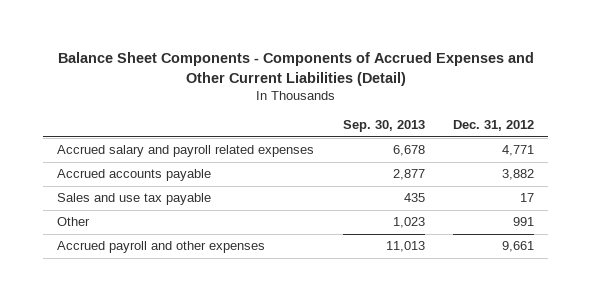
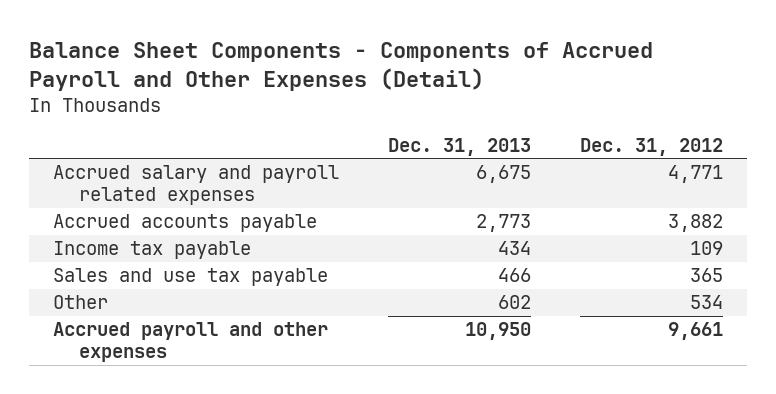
[57,52,534,86] Balance Sheet Components - Components of Accrued Expenses and Other Current Liabilities (Detail) -> [29,42,654,92] Balance Sheet Components - Components of Accrued Payroll and Other Expenses (Detail)
[342,120,425,133] Sep. 30, 2013 -> none
none -> [388,137,532,156] Dec. 31, 2013
none -> [53,241,252,260] Income tax payable
[520,193,535,203] 17 -> [689,268,723,283] 365
[513,217,535,227] 991 -> [689,295,723,310] 534

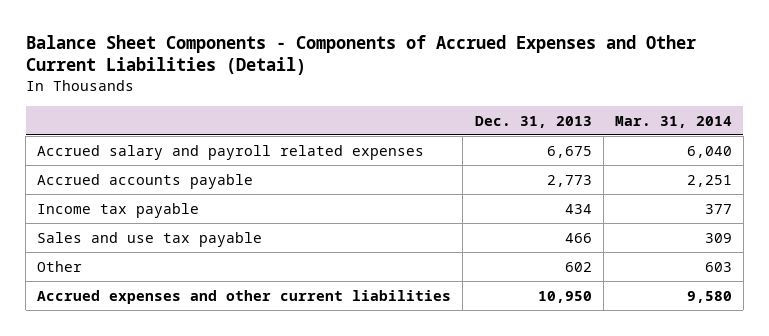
[29,42,654,92] Balance Sheet Components - Components of Accrued Payroll and Other Expenses (Detail) -> [25,34,696,76] Balance Sheet Components - Components of Accrued Expenses and Other Current Liabilities (Detail)
[579,137,723,156] Dec. 31, 2012 -> none
none -> [614,115,732,128] Mar. 31, 2014
[53,322,329,363] Accrued payroll and other expenses -> [37,289,452,304] Accrued expenses and other current liabilities

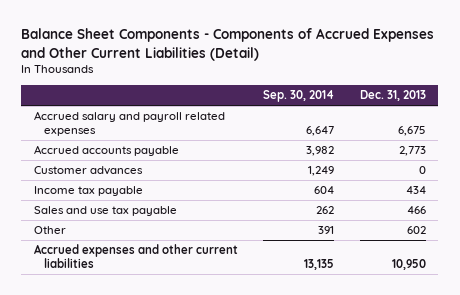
[614,115,732,128] Mar. 31, 2014 -> none
none -> [263,90,335,103] Sep. 30, 2014
none -> [33,166,143,176] Customer advances

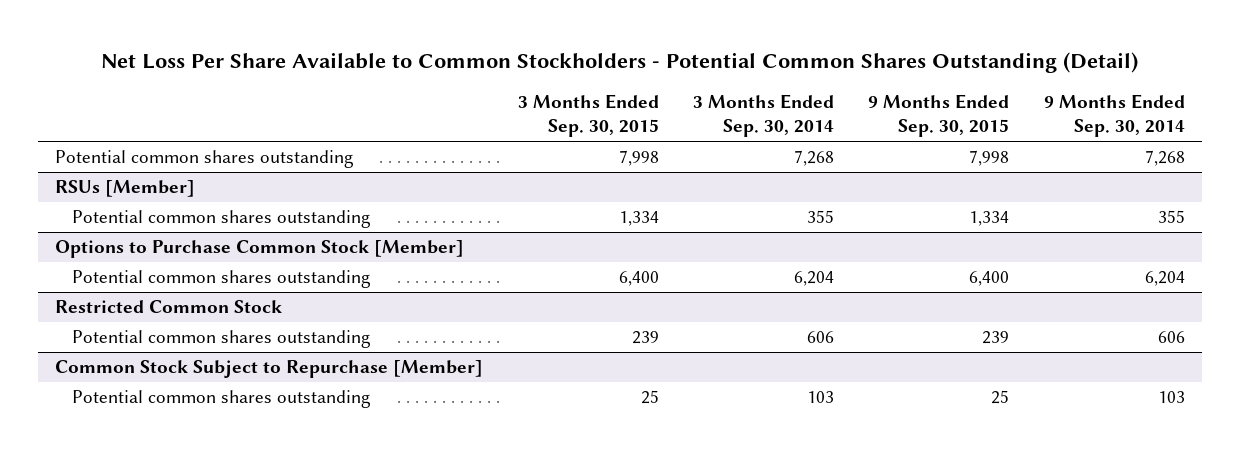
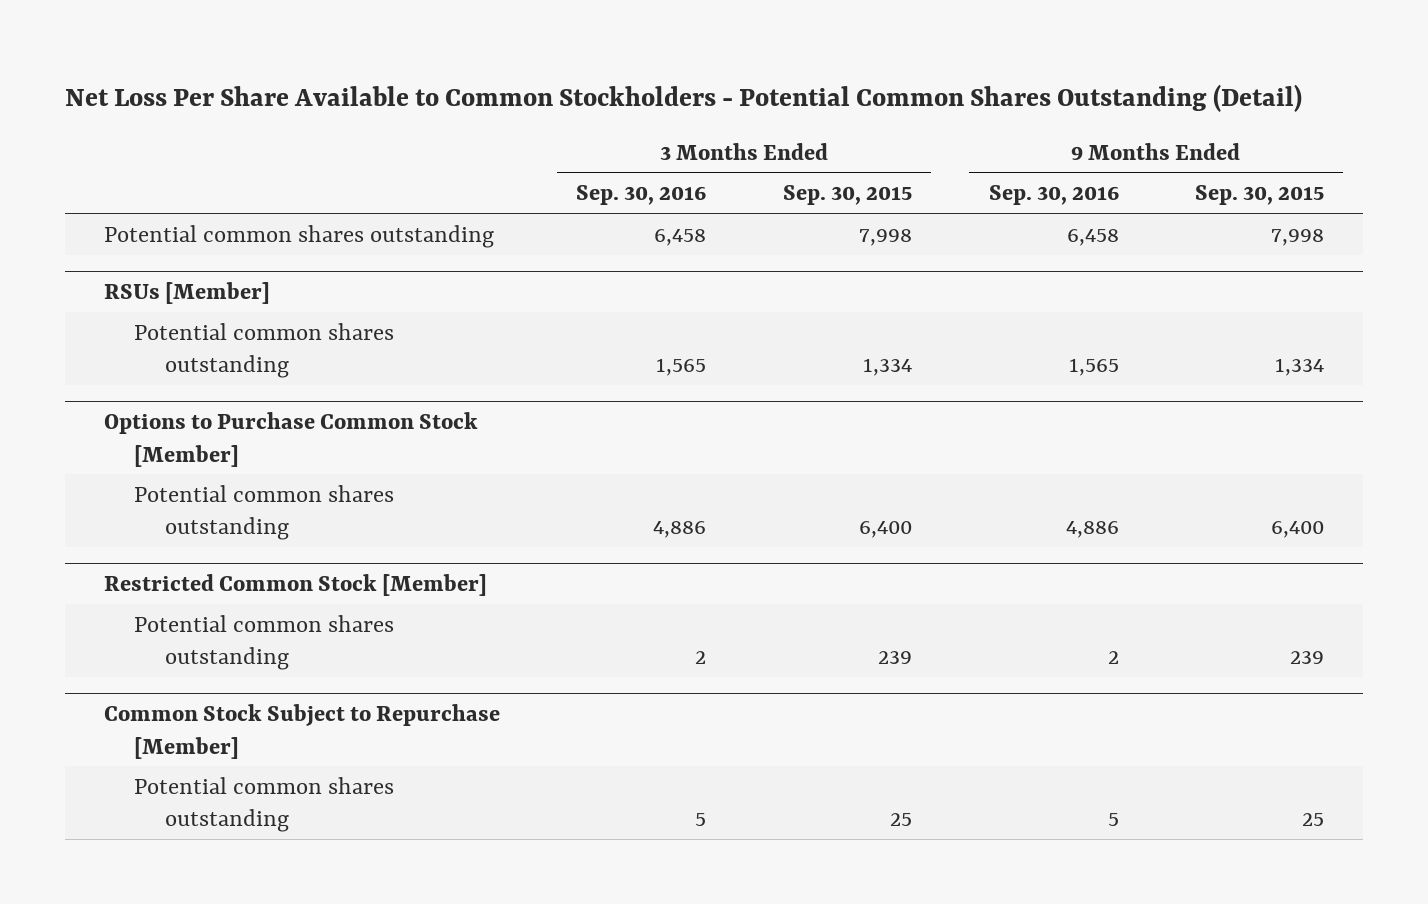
[692,94,834,138] 3 Months Ended Sep. 30, 2014 -> none
[1043,94,1185,138] 9 Months Ended Sep. 30, 2014 -> none
none -> [576,185,707,206] Sep. 30, 2016
none -> [988,185,1119,206] Sep. 30, 2016
[55,300,283,314] Restricted Common Stock -> [103,574,487,597] Restricted Common Stock [Member]

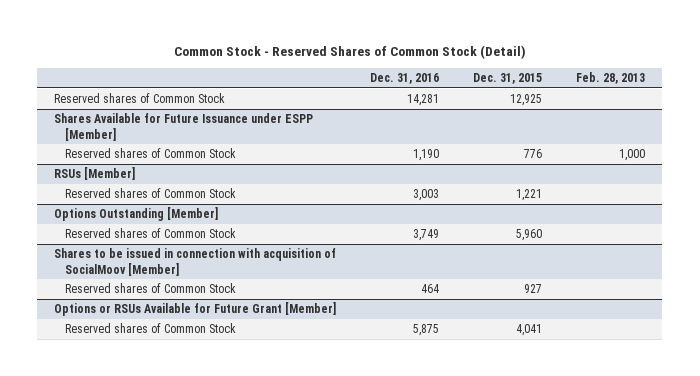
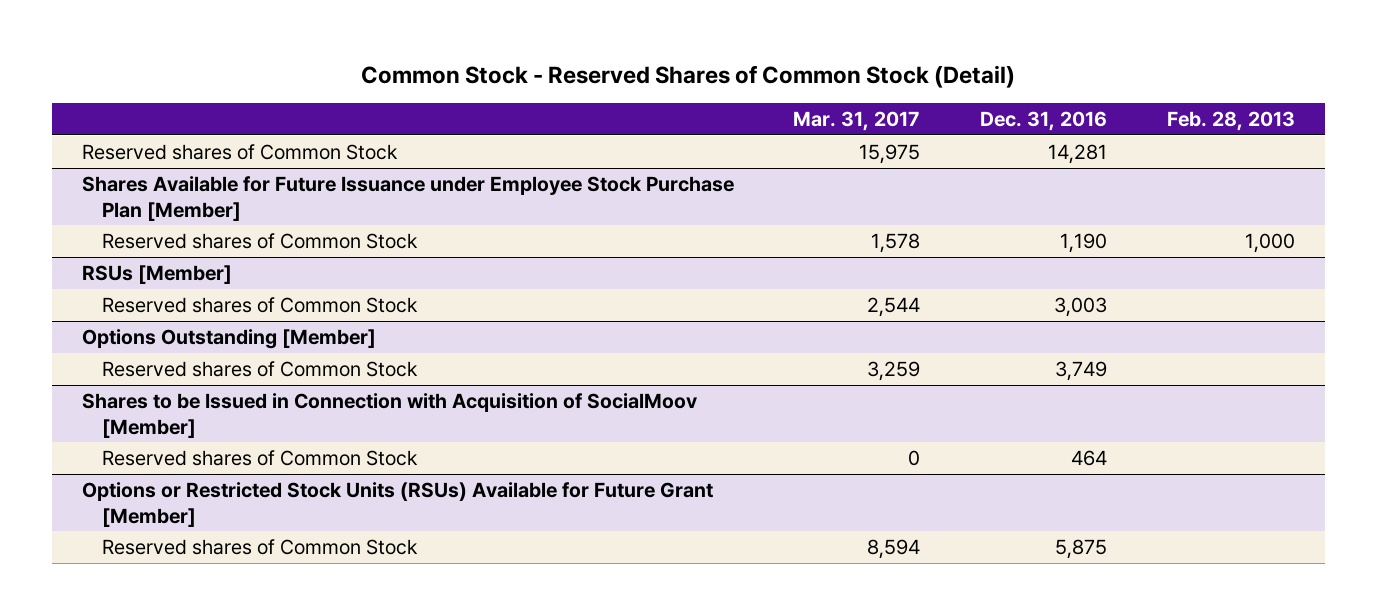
[473,72,543,84] Dec. 31, 2015 -> none
none -> [793,111,921,132] Mar. 31, 2017
[54,113,314,141] Shares Available for Future Issuance under ESPP [Member] -> [81,175,734,221] Shares Available for Future Issuance under Employee Stock Purchase Plan [Member]
[54,248,337,276] Shares to be issued in connection with acquisition of SocialMoov [Member] -> [81,392,697,438] Shares to be Issued in Connection with Acquisition of SocialMoov [Member]
[54,302,337,317] Options or RSUs Available for Future Grant [Member] -> [81,481,713,527] Options or Restricted Stock Units (RSUs) Available for Future Grant [Member]

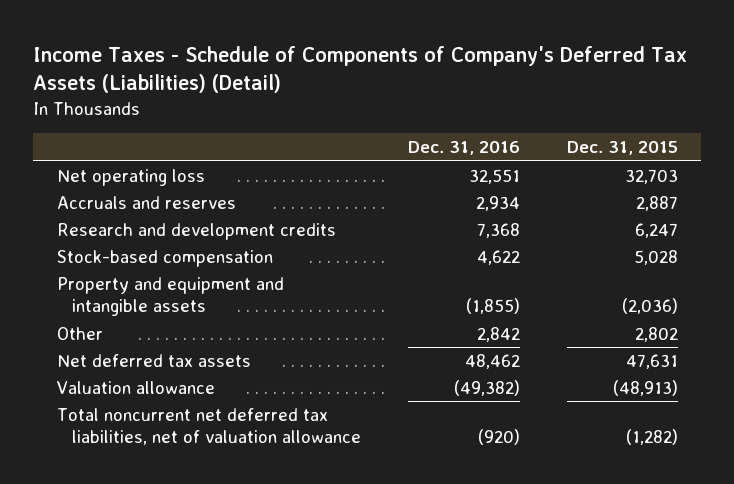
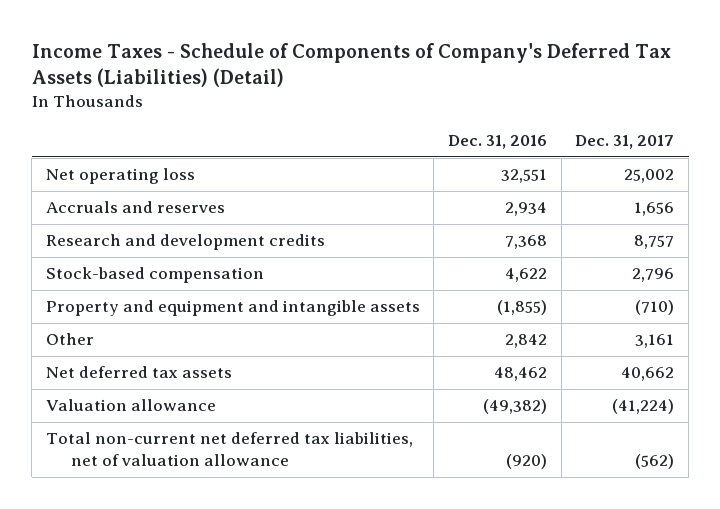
[566,141,678,156] Dec. 31, 2015 -> none
none -> [575,135,675,150] Dec. 31, 2017
[56,407,362,446] Total noncurrent net deferred tax liabilities, net of valuation allowance -> [45,432,413,467] Total non-current net deferred tax liabilities, net of valuation allowance

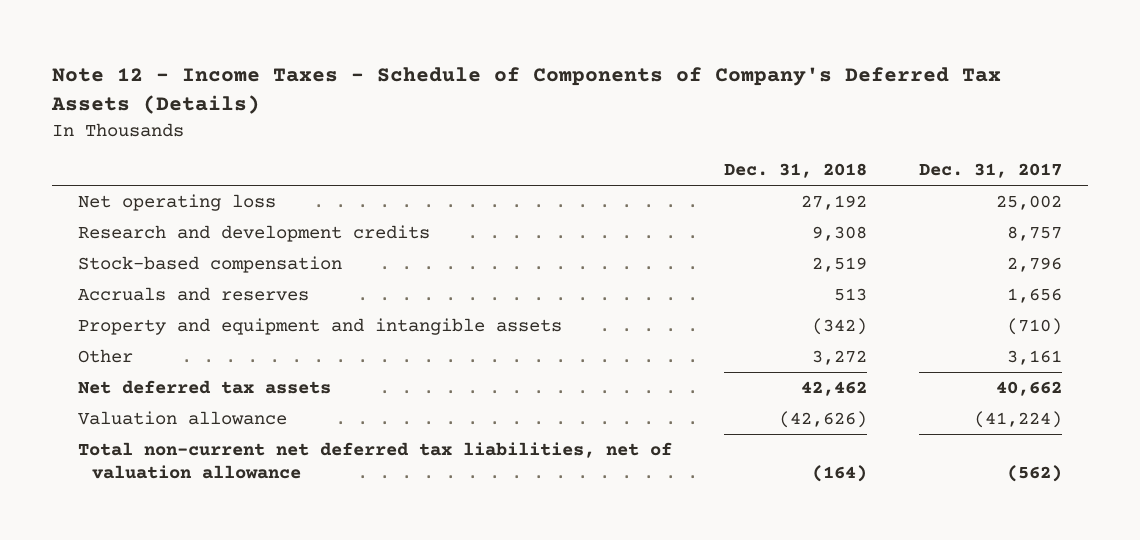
[31,42,671,88] Income Taxes - Schedule of Components of Company's Deferred Tax Assets (Liabilities) (Detail) -> [50,67,1001,115] Note 12 - Income Taxes - Schedule of Components of Company's Deferred Tax Assets (Details)
[448,135,548,150] Dec. 31, 2016 -> none
none -> [723,163,867,179] Dec. 31, 2018
[45,201,225,214] Accruals and reserves -> [77,286,309,301] Accruals and reserves

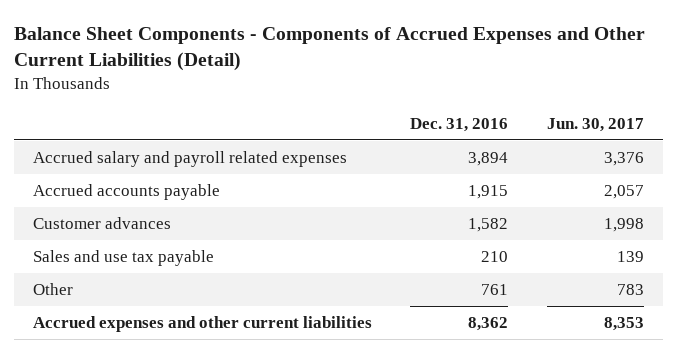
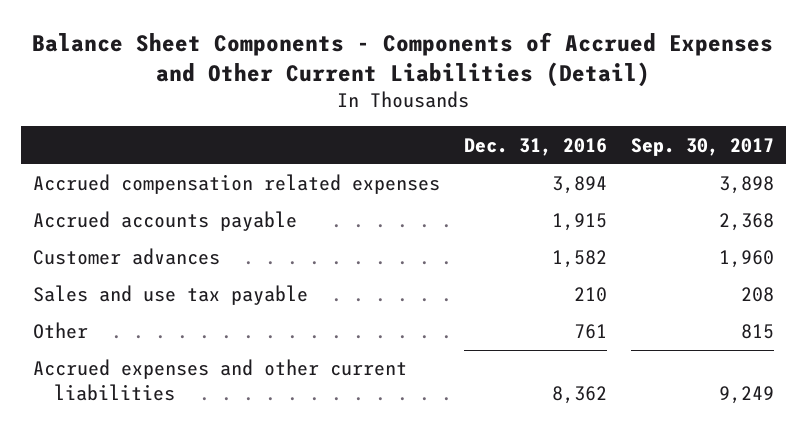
[546,117,644,132] Jun. 30, 2017 -> none
none -> [630,137,774,156] Sep. 30, 2017
[32,151,347,168] Accrued salary and payroll related expenses -> [32,174,440,195] Accrued compensation related expenses

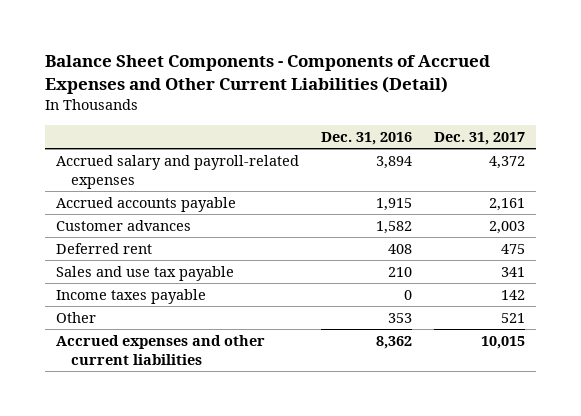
[630,137,774,156] Sep. 30, 2017 -> none
none -> [434,131,526,145] Dec. 31, 2017
[32,174,440,195] Accrued compensation related expenses -> [55,155,299,190] Accrued salary and payroll-related expenses
none -> [55,243,152,255] Deferred rent
none -> [55,289,206,305] Income taxes payable
[573,324,607,340] 761 -> [387,313,412,324] 353

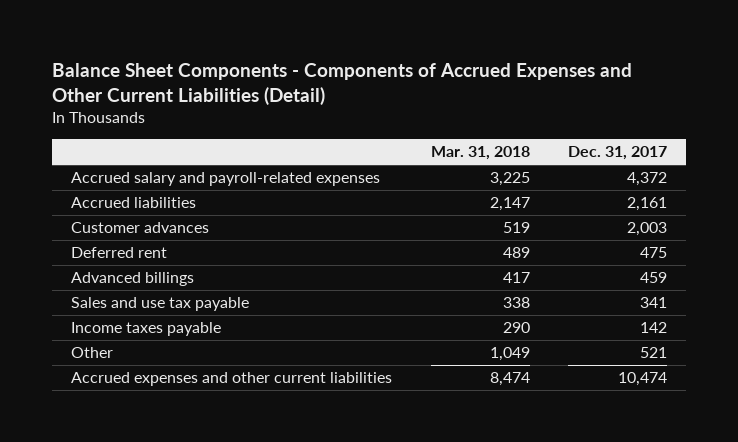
[320,131,412,145] Dec. 31, 2016 -> none
none -> [430,146,530,161] Mar. 31, 2018
[55,197,236,213] Accrued accounts payable -> [71,197,197,209] Accrued liabilities
none -> [71,272,195,287] Advanced billings
[481,336,526,350] 10,015 -> [618,372,668,387] 10,474

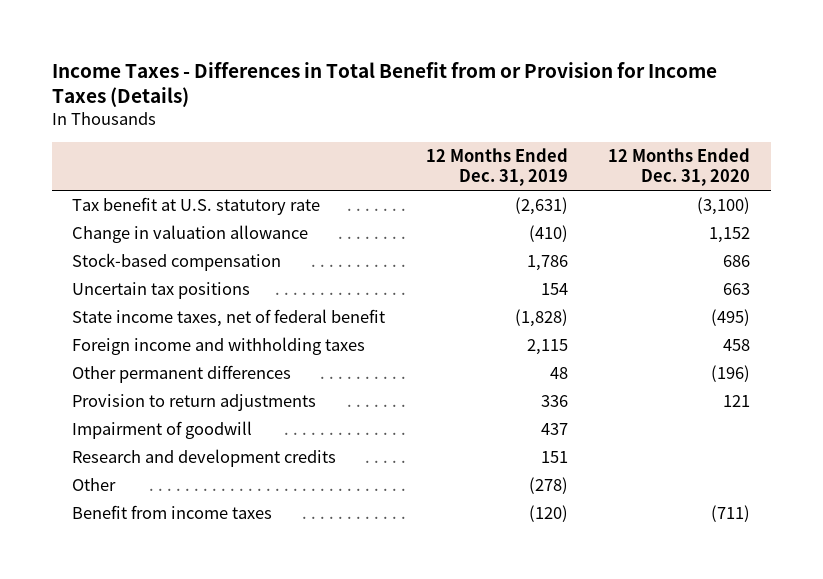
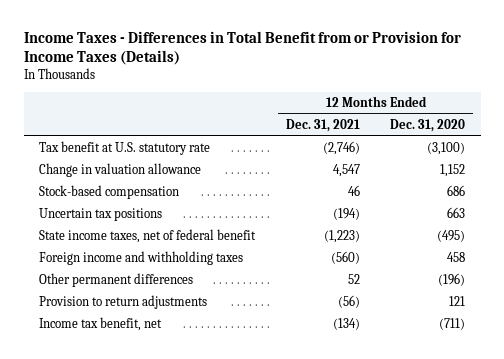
[425,148,568,187] 12 Months Ended Dec. 31, 2019 -> none
none -> [285,118,360,132] Dec. 31, 2021
[72,421,253,440] Impairment of goodwill -> none
[72,449,337,468] Research and development credits -> none
[72,478,117,492] Other -> none
[72,505,273,520] Benefit from income taxes -> [39,317,163,332] Income tax benefit, net

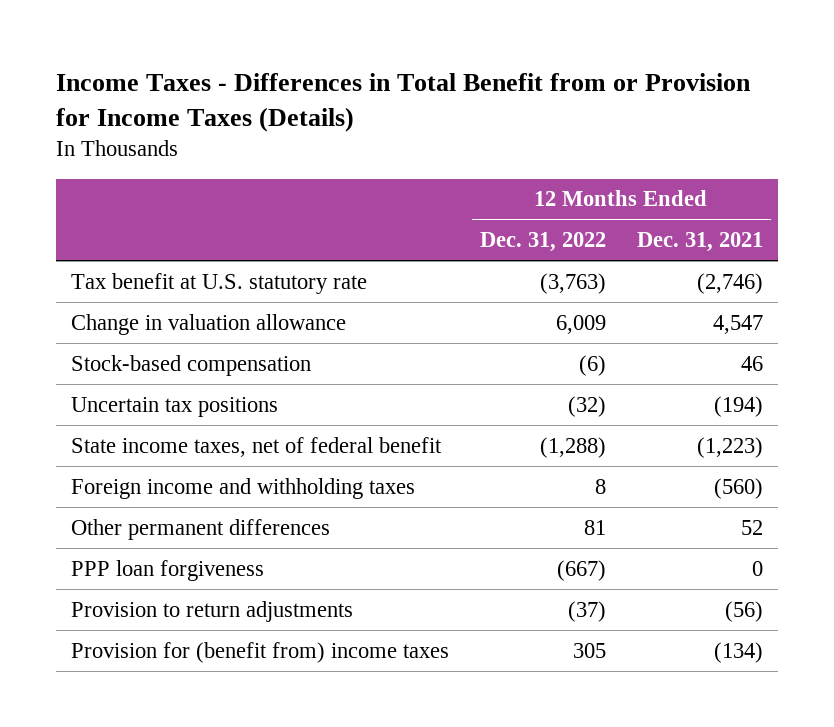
[390,118,466,132] Dec. 31, 2020 -> none
none -> [479,232,606,253] Dec. 31, 2022
none -> [71,559,265,581] PPP loan forgiveness
[39,317,163,332] Income tax benefit, net -> [71,641,450,663] Provision for (benefit from) income taxes

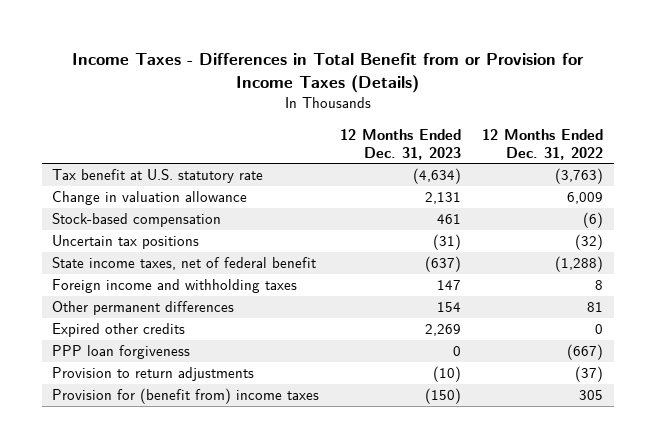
[636,232,763,253] Dec. 31, 2021 -> none
none -> [340,128,462,160] 12 Months Ended Dec. 31, 2023
none -> [52,323,186,338] Expired other credits

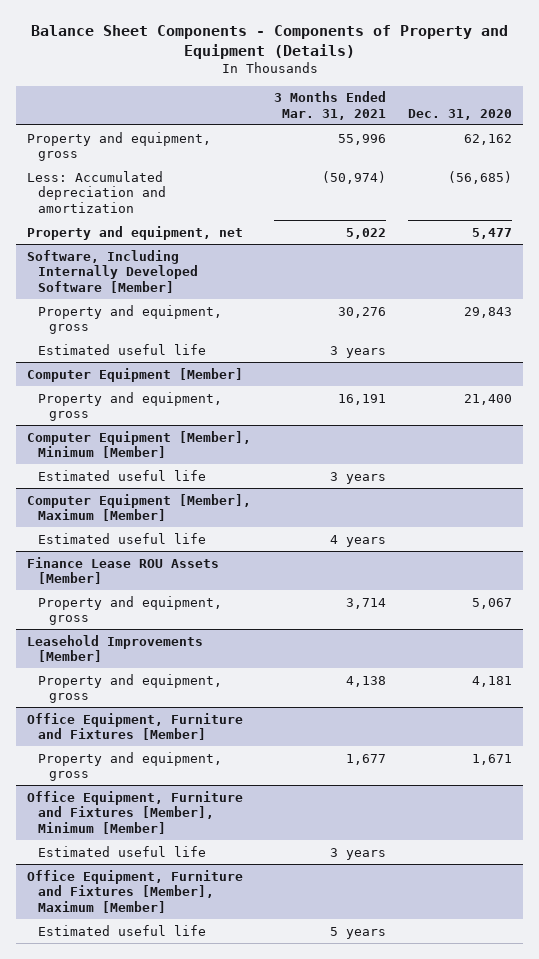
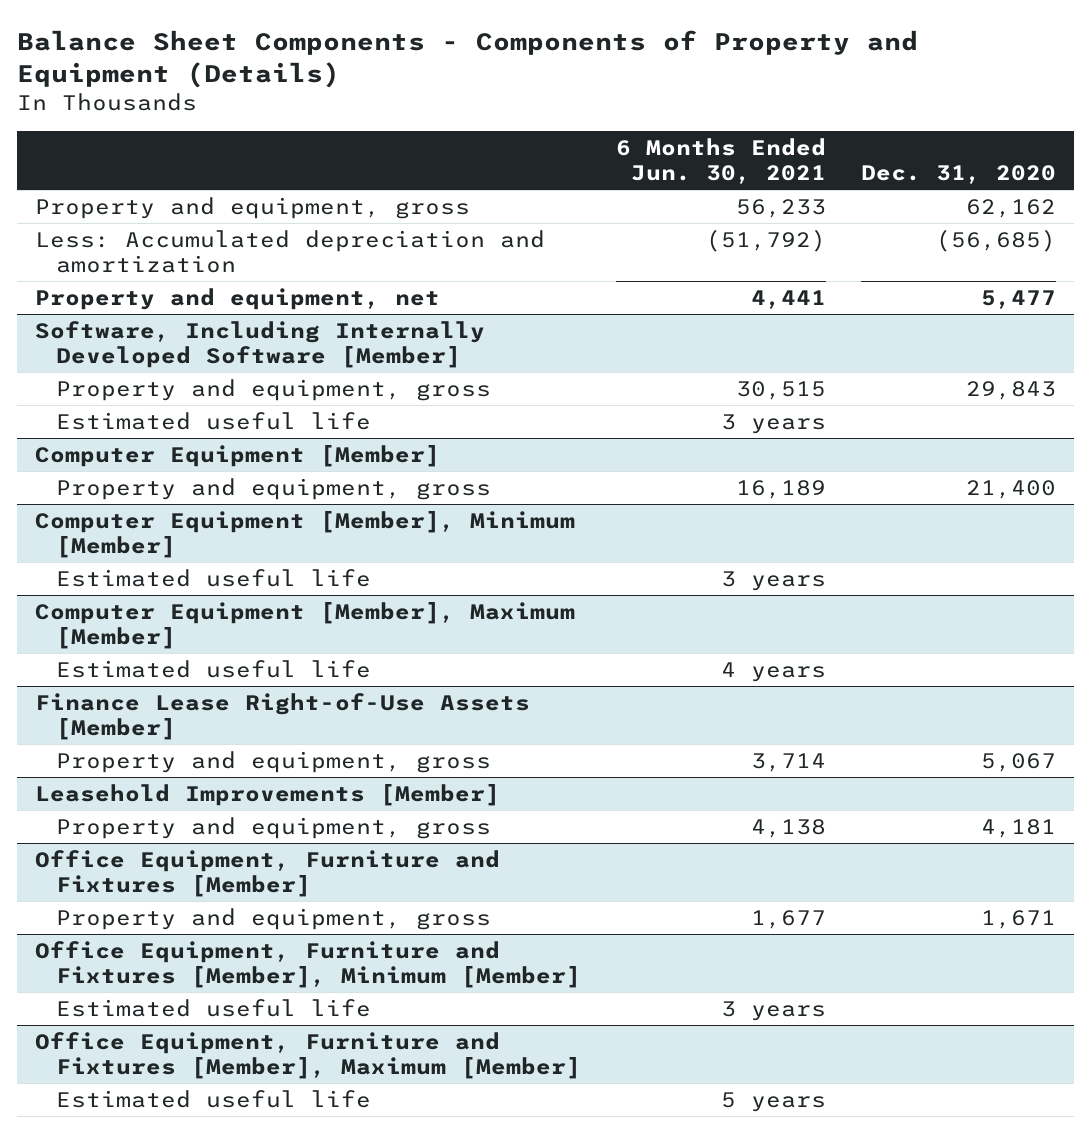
[273,91,386,120] 3 Months Ended Mar. 31, 2021 -> none
none -> [616,137,827,185] 6 Months Ended Jun. 30, 2021
[27,556,220,585] Finance Lease ROU Assets [Member] -> [34,692,530,741] Finance Lease Right-of-Use Assets [Member]

